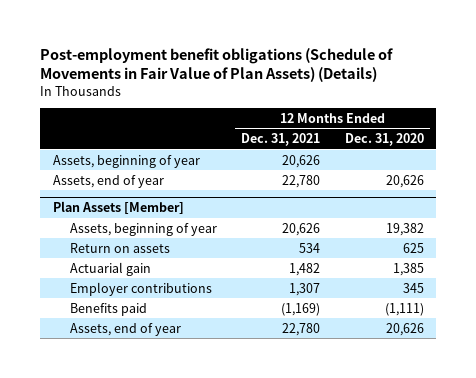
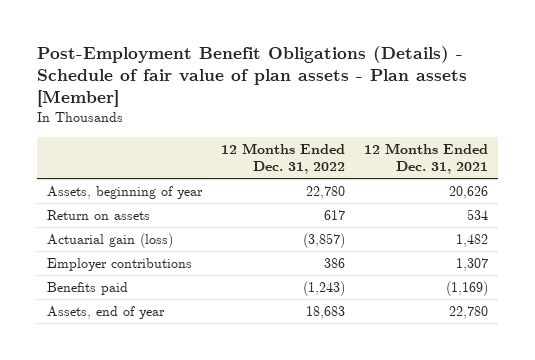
[40,47,394,83] Post-employment benefit obligations (Schedule of Movements in Fair Value of Plan Assets) (Details) -> [37,46,468,108] Post-Employment Benefit Obligations (Details) - Schedule of fair value of plan assets - Plan assets [Member]
[344,133,424,147] Dec. 31, 2020 -> none
none -> [221,142,346,175] 12 Months Ended Dec. 31, 2022
[52,174,164,188] Assets, end of year -> none
[52,201,184,215] Plan Assets [Member] -> none
[69,222,217,236] Assets, beginning of year -> none
[69,261,151,276] Actuarial gain -> [46,232,173,248] Actuarial gain (loss)

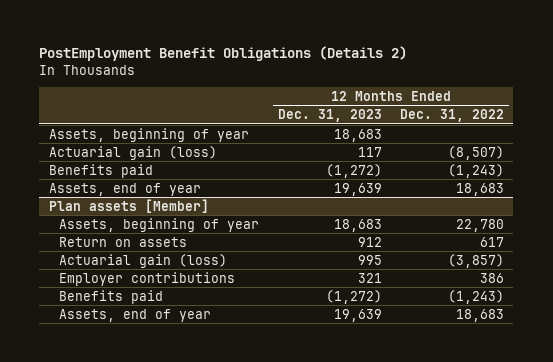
[37,46,468,108] Post-Employment Benefit Obligations (Details) - Schedule of fair value of plan assets - Plan assets [Member] -> [39,46,408,62] PostEmployment Benefit Obligations (Details 2)
[364,142,489,175] 12 Months Ended Dec. 31, 2021 -> none
none -> [277,109,382,123] Dec. 31, 2023
none -> [48,127,249,142] Assets, beginning of year
none -> [48,145,217,160] Actuarial gain (loss)
none -> [48,163,153,178] Benefits paid
none -> [48,182,201,196] Assets, end of year
none -> [48,198,209,213] Plan assets [Member]

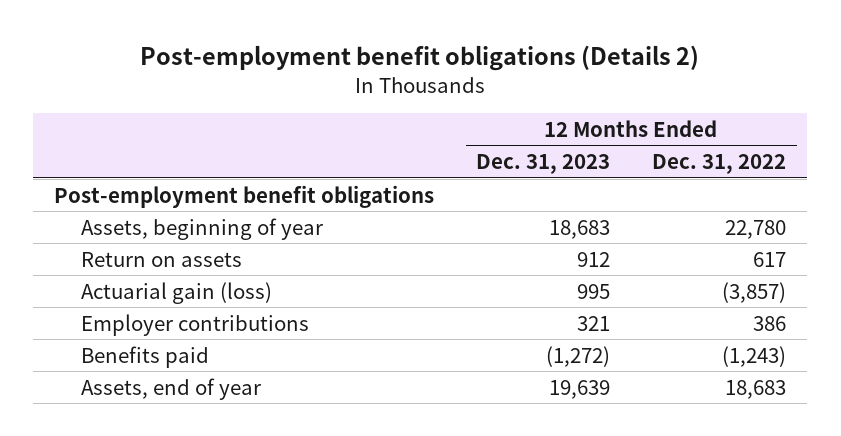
[39,46,408,62] PostEmployment Benefit Obligations (Details 2) -> [140,45,700,72] Post-employment benefit obligations (Details 2)
[48,127,249,142] Assets, beginning of year -> none
[48,145,217,160] Actuarial gain (loss) -> none
[48,163,153,178] Benefits paid -> none
[48,182,201,196] Assets, end of year -> none
[48,198,209,213] Plan assets [Member] -> none
none -> [54,184,435,208] Post-employment benefit obligations

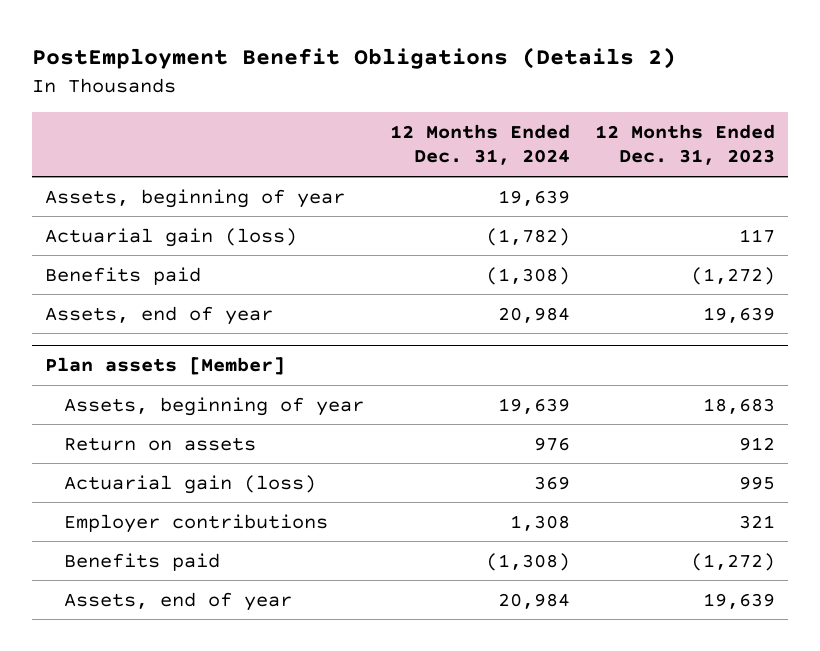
[140,45,700,72] Post-employment benefit obligations (Details 2) -> [32,47,677,70] PostEmployment Benefit Obligations (Details 2)
[652,154,787,175] Dec. 31, 2022 -> none
none -> [389,123,570,166] 12 Months Ended Dec. 31, 2024
[54,184,435,208] Post-employment benefit obligations -> none
none -> [45,188,346,208] Assets, beginning of year
none -> [45,227,298,247] Actuarial gain (loss)
none -> [45,266,202,285] Benefits paid
none -> [45,305,274,325] Assets, end of year
none -> [45,356,286,375] Plan assets [Member]

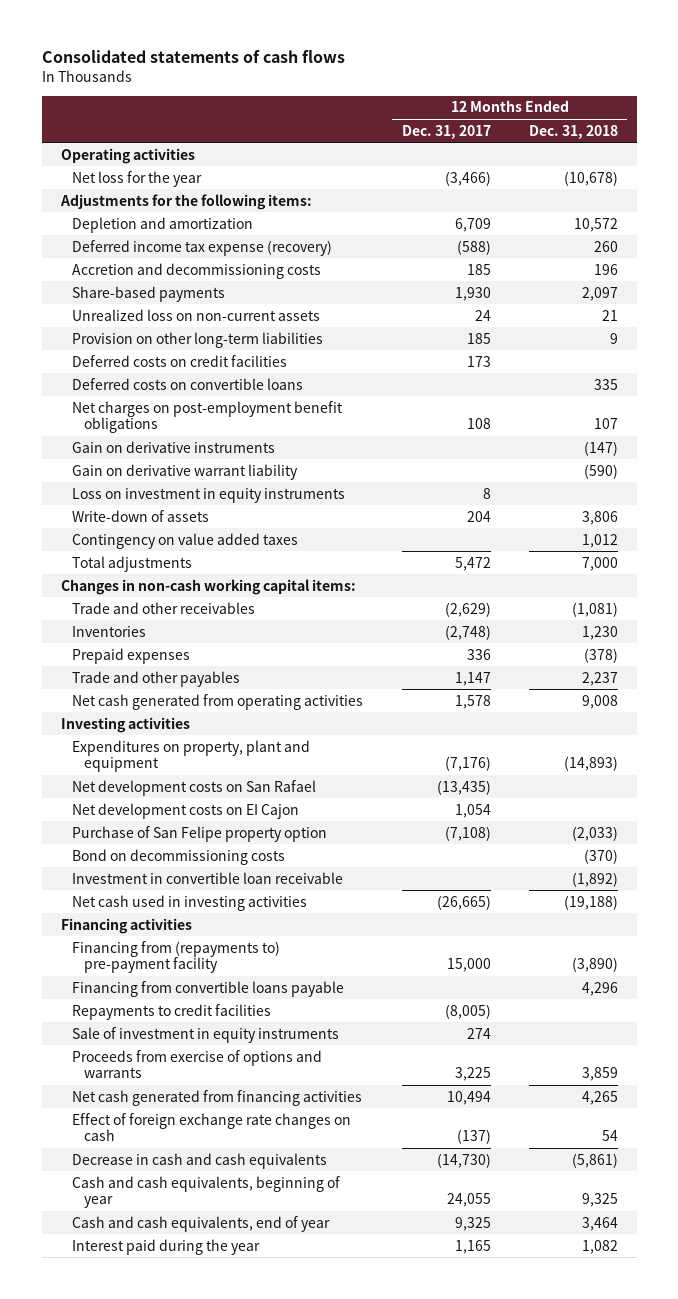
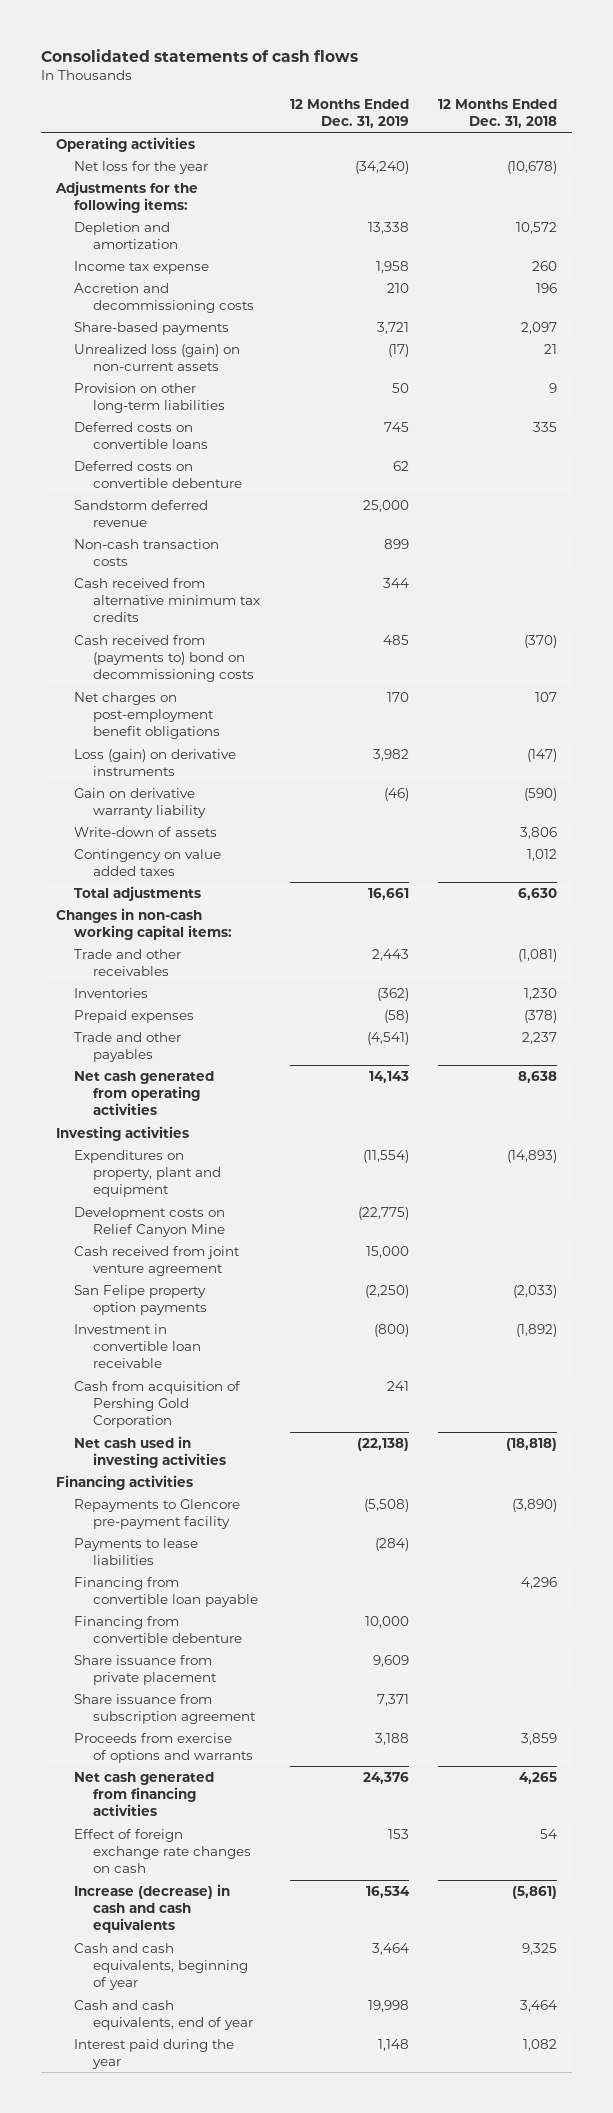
[401,124,491,139] Dec. 31, 2017 -> none
none -> [289,98,409,129] 12 Months Ended Dec. 31, 2019
[72,239,333,256] Deferred income tax expense (recovery) -> [74,260,210,274] Income tax expense
[72,308,321,321] Unrealized loss on non-current assets -> [74,343,241,371] Unrealized loss (gain) on non-current assets
[72,354,288,367] Deferred costs on credit facilities -> none
none -> [74,460,243,488] Deferred costs on convertible debenture
none -> [74,499,209,527] Sandstorm deferred revenue
none -> [74,538,220,566] Non-cash transaction costs
none -> [74,577,261,623] Cash received from alternative minimum tax credits
none -> [74,634,255,683] Cash received from (payments to) bond on decommissioning costs
[72,487,346,503] Loss on investment in equity instruments -> none
[72,440,276,453] Gain on derivative instruments -> [74,748,237,776] Loss (gain) on derivative instruments
[72,463,299,480] Gain on derivative warrant liability -> [74,787,207,818] Gain on derivative warranty liability
[581,556,618,571] 7,000 -> [518,887,558,900] 6,630
[581,694,618,709] 9,008 -> [518,1070,558,1083] 8,638
[72,802,300,819] Net development costs on EI Cajon -> none
[72,848,286,865] Bond on decommissioning costs -> none
[72,779,317,796] Net development costs on San Rafael -> [74,1206,226,1237] Development costs on Relief Canyon Mine
none -> [74,1245,241,1276] Cash received from joint venture agreement
[72,825,328,842] Purchase of San Felipe property option -> [74,1284,208,1315] San Felipe property option payments
none -> [74,1380,242,1429] Cash from acquisition of Pershing Gold Corporation
[563,894,618,910] (19,188) -> [506,1437,558,1451] (18,818)
[72,1003,272,1020] Repayments to credit facilities -> none
[72,1026,340,1043] Sale of investment in equity instruments -> none
[72,940,281,974] Financing from (repayments to) pre-payment facility -> [74,1498,241,1529] Repayments to Glencore pre-payment facility
none -> [74,1537,199,1565] Payments to lease liabilities
[72,980,345,997] Financing from convertible loans payable -> [74,1576,259,1607] Financing from convertible loan payable
none -> [74,1615,243,1643] Financing from convertible debenture
none -> [74,1654,218,1685] Share issuance from private placement
none -> [74,1693,257,1724] Share issuance from subscription agreement
[72,1152,328,1169] Decrease in cash and cash equivalents -> [74,1883,231,1934] Increase (decrease) in cash and cash equivalents

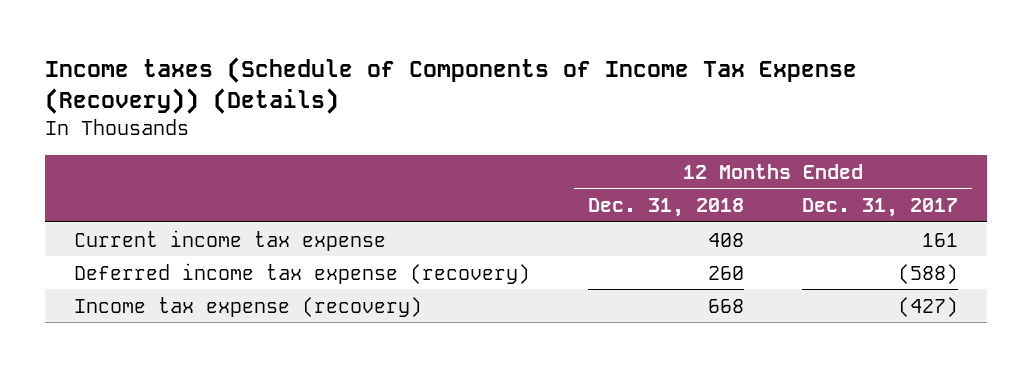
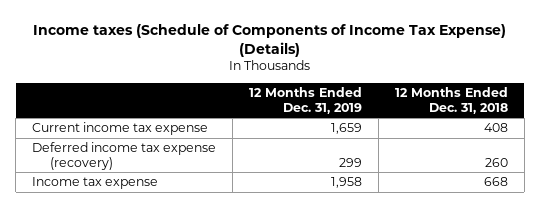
[45,56,858,114] Income taxes (Schedule of Components of Income Tax Expense (Recovery)) (Details) -> [33,23,507,57] Income taxes (Schedule of Components of Income Tax Expense) (Details)
[801,198,958,218] Dec. 31, 2017 -> none
none -> [249,86,363,114] 12 Months Ended Dec. 31, 2019
[74,296,423,317] Income tax expense (recovery) -> [32,177,159,190] Income tax expense

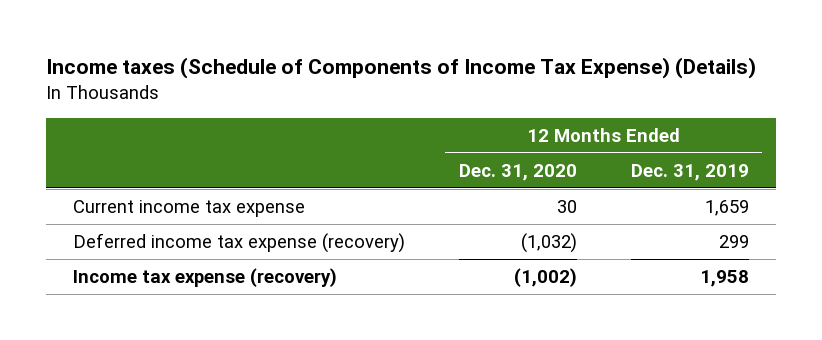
[394,86,508,114] 12 Months Ended Dec. 31, 2018 -> none
none -> [458,163,577,181] Dec. 31, 2020
[32,177,159,190] Income tax expense -> [72,268,337,288] Income tax expense (recovery)

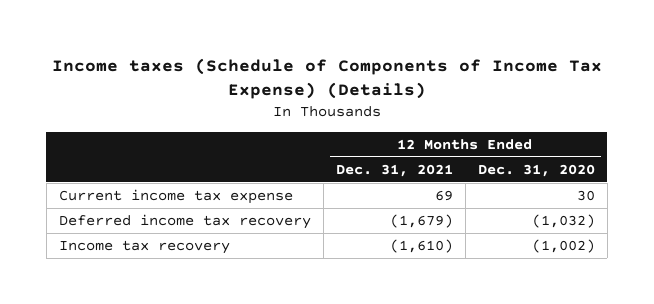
[630,163,749,181] Dec. 31, 2019 -> none
none -> [335,163,453,177] Dec. 31, 2021
[72,233,405,254] Deferred income tax expense (recovery) -> [58,214,311,230] Deferred income tax recovery
[72,268,337,288] Income tax expense (recovery) -> [58,240,230,255] Income tax recovery

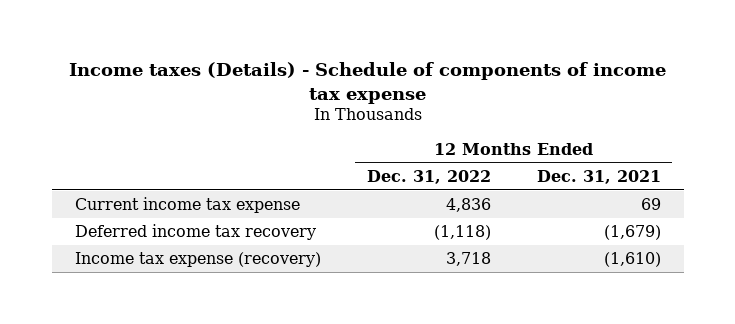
[51,57,602,99] Income taxes (Schedule of Components of Income Tax Expense) (Details) -> [68,61,666,104] Income taxes (Details) - Schedule of components of income tax expense
[477,163,595,177] Dec. 31, 2020 -> none
none -> [366,169,491,184] Dec. 31, 2022
[58,240,230,255] Income tax recovery -> [74,252,321,268] Income tax expense (recovery)

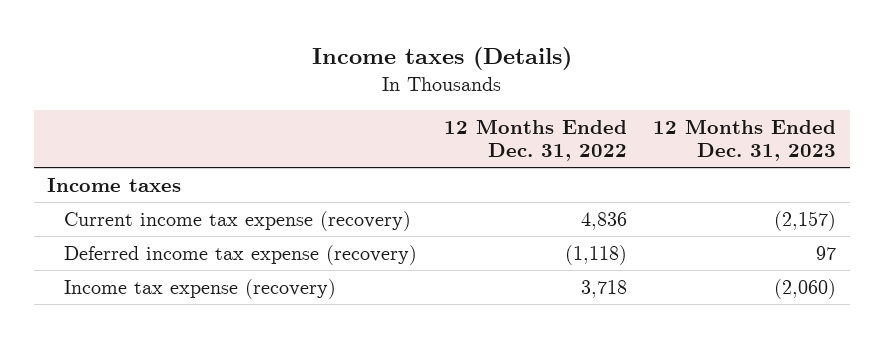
[68,61,666,104] Income taxes (Details) - Schedule of components of income tax expense -> [311,47,572,71] Income taxes (Details)
[536,169,661,184] Dec. 31, 2021 -> none
none -> [653,118,837,161] 12 Months Ended Dec. 31, 2023
none -> [47,177,182,192] Income taxes
[74,197,300,214] Current income tax expense -> [64,210,412,231] Current income tax expense (recovery)
[74,224,316,241] Deferred income tax recovery -> [64,244,418,265] Deferred income tax expense (recovery)

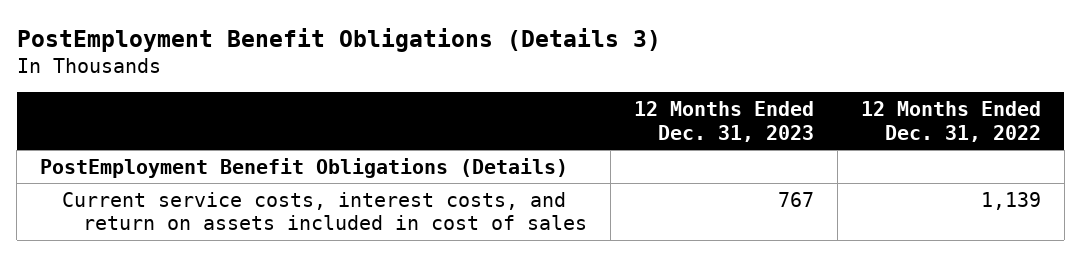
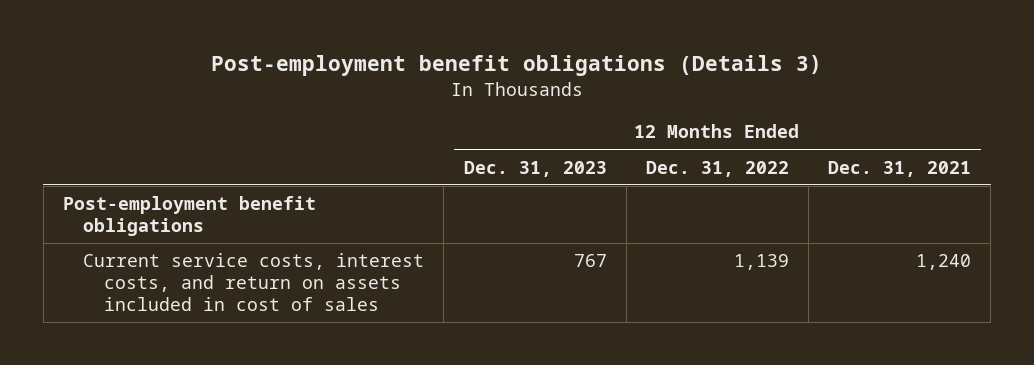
[16,27,661,52] PostEmployment Benefit Obligations (Details 3) -> [210,55,822,77] Post-employment benefit obligations (Details 3)
none -> [828,160,972,177] Dec. 31, 2021
[40,157,569,178] PostEmployment Benefit Obligations (Details) -> [62,196,316,237] Post-employment benefit obligations

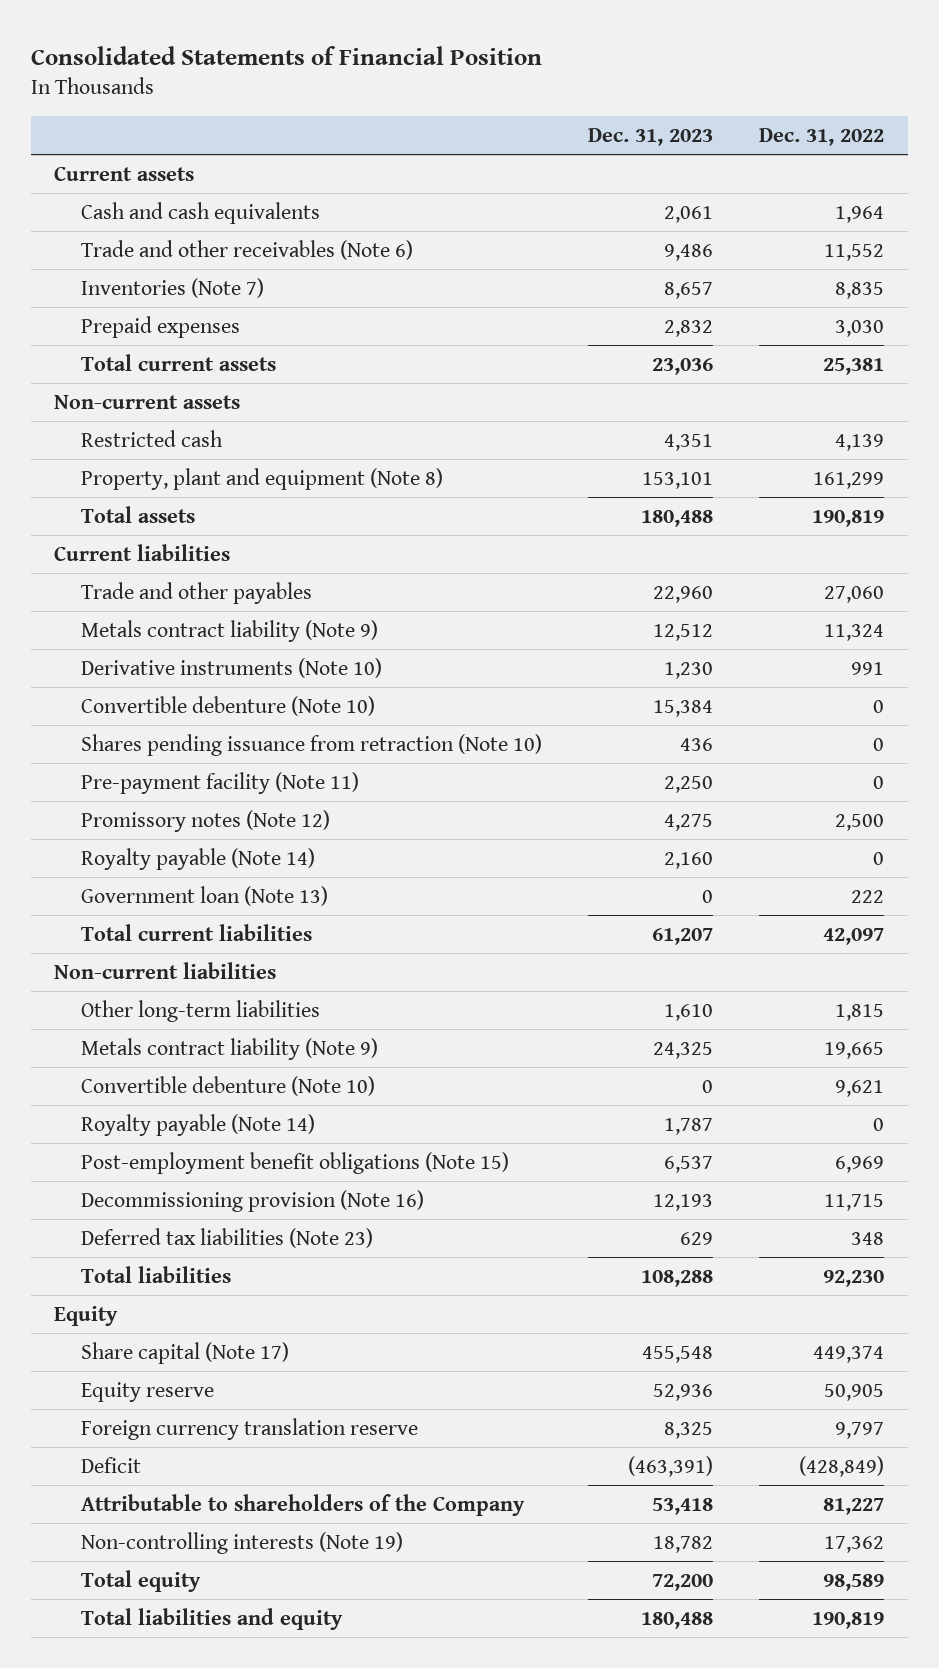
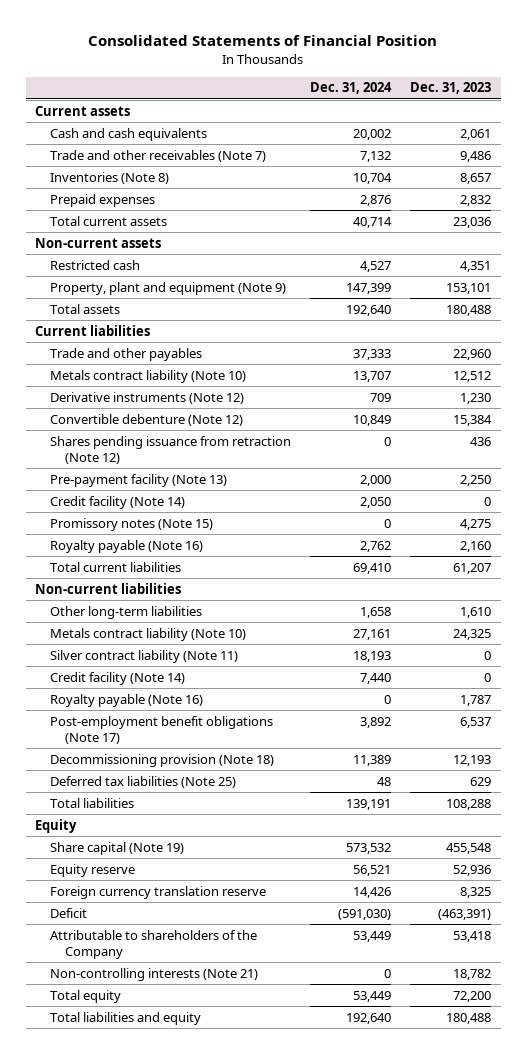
[759,128,885,147] Dec. 31, 2022 -> none
none -> [310,82,393,95] Dec. 31, 2024
[81,239,414,260] Trade and other receivables (Note 6) -> [49,149,266,162] Trade and other receivables (Note 7)
[81,277,265,298] Inventories (Note 7) -> [49,171,169,184] Inventories (Note 8)
[81,467,444,490] Property, plant and equipment (Note 8) -> [49,281,286,295] Property, plant and equipment (Note 9)
[81,885,329,906] Government loan (Note 13) -> none
[81,619,379,642] Metals contract liability (Note 9) -> [49,369,246,383] Metals contract liability (Note 10)
[81,657,383,678] Derivative instruments (Note 10) -> [49,391,244,404] Derivative instruments (Note 12)
[81,695,376,716] Convertible debenture (Note 10) -> [49,413,243,426] Convertible debenture (Note 12)
[81,733,543,756] Shares pending issuance from retraction (Note 10) -> [49,435,291,464] Shares pending issuance from retraction (Note 12)
[81,771,360,794] Pre-payment facility (Note 11) -> [49,473,227,487] Pre-payment facility (Note 13)
none -> [49,495,185,509] Credit facility (Note 14)
[81,809,331,832] Promissory notes (Note 12) -> [49,517,213,531] Promissory notes (Note 15)
[81,847,316,870] Royalty payable (Note 14) -> [49,539,203,553] Royalty payable (Note 16)
[81,1075,376,1096] Convertible debenture (Note 10) -> none
[81,1037,379,1060] Metals contract liability (Note 9) -> [49,627,246,641] Metals contract liability (Note 10)
none -> [49,649,238,663] Silver contract liability (Note 11)
none -> [49,671,185,685] Credit facility (Note 14)
[81,1113,316,1136] Royalty payable (Note 14) -> [49,693,203,707] Royalty payable (Note 16)
[81,1151,510,1174] Post-employment benefit obligations (Note 15) -> [49,715,273,744] Post-employment benefit obligations (Note 17)
[81,1189,425,1212] Decommissioning provision (Note 16) -> [49,753,274,767] Decommissioning provision (Note 18)
[81,1227,374,1248] Deferred tax liabilities (Note 23) -> [49,775,236,788] Deferred tax liabilities (Note 25)
[81,1341,290,1364] Share capital (Note 17) -> [49,841,184,855] Share capital (Note 19)
[81,1531,404,1554] Non-controlling interests (Note 19) -> [49,967,258,981] Non-controlling interests (Note 21)

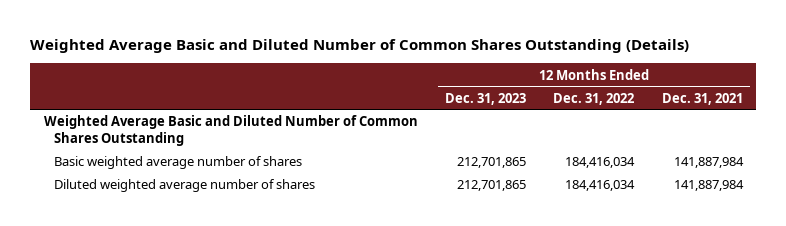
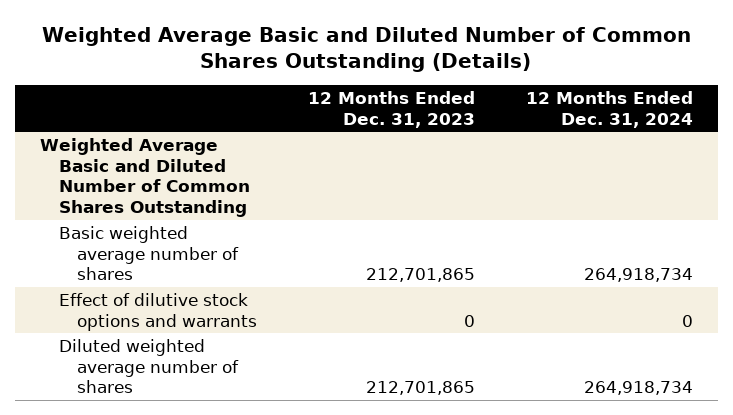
[553,92,635,105] Dec. 31, 2022 -> none
[661,92,743,105] Dec. 31, 2021 -> none
none -> [525,91,693,129] 12 Months Ended Dec. 31, 2024
none -> [58,292,258,331] Effect of dilutive stock options and warrants

